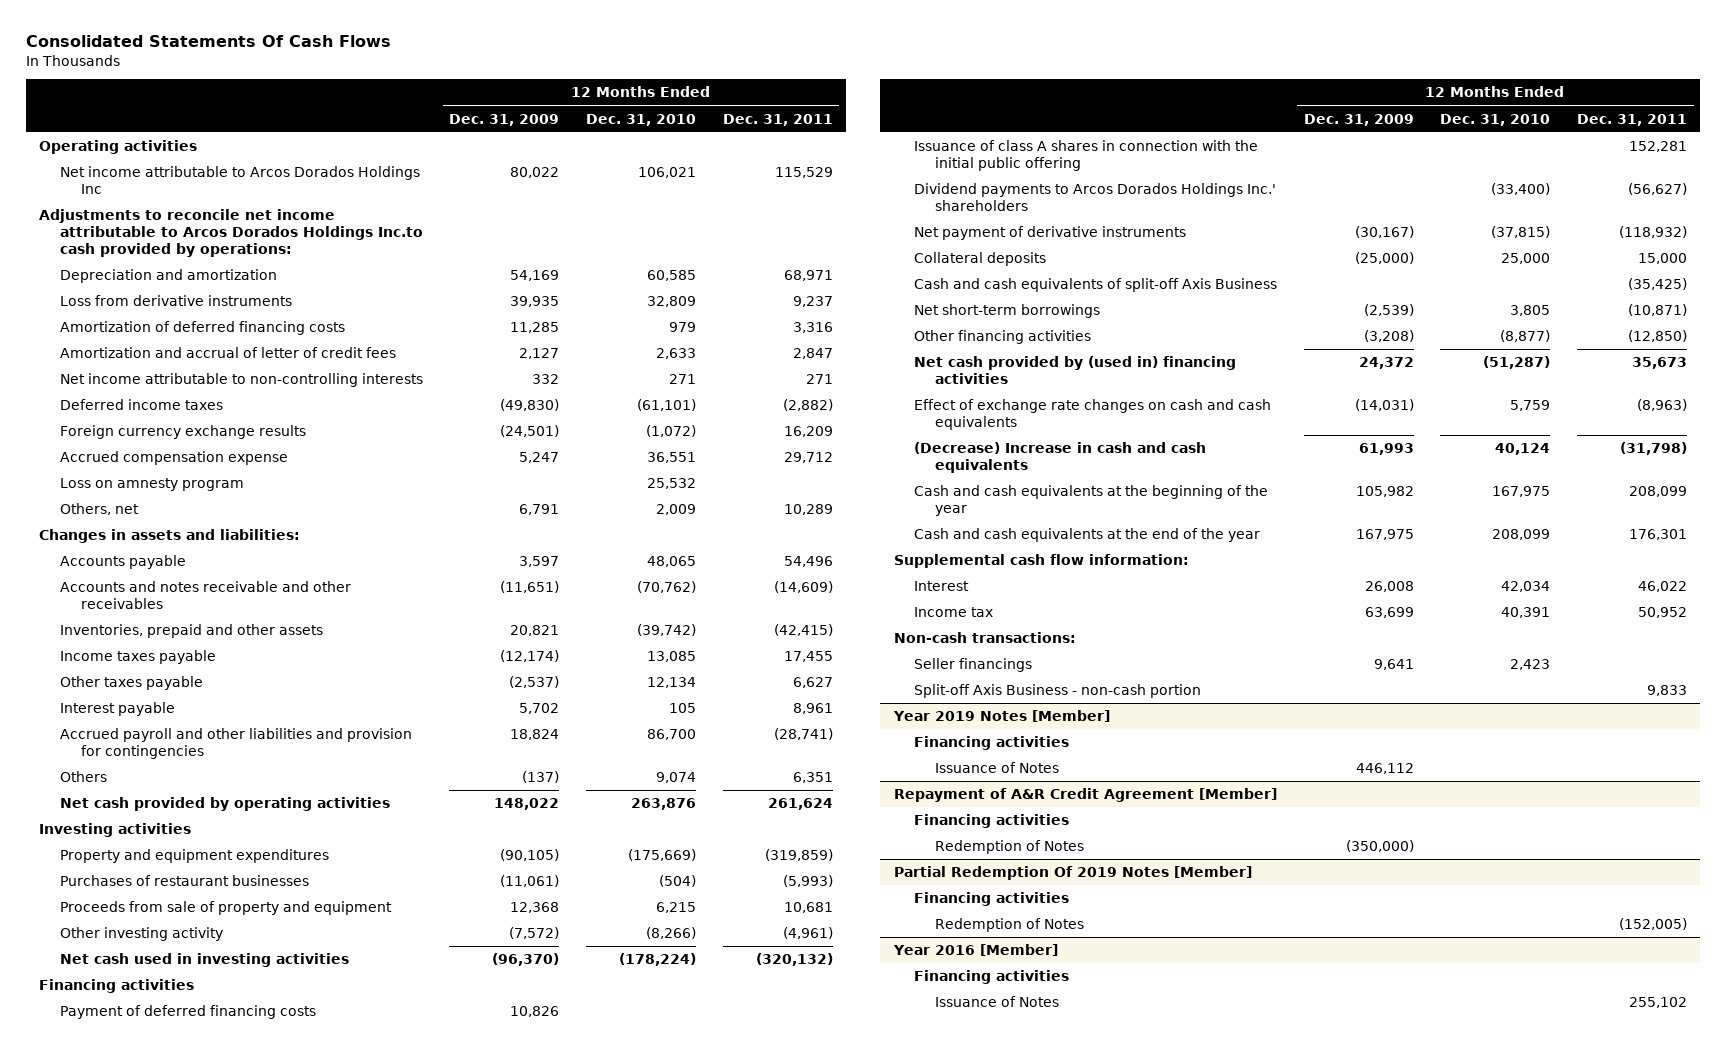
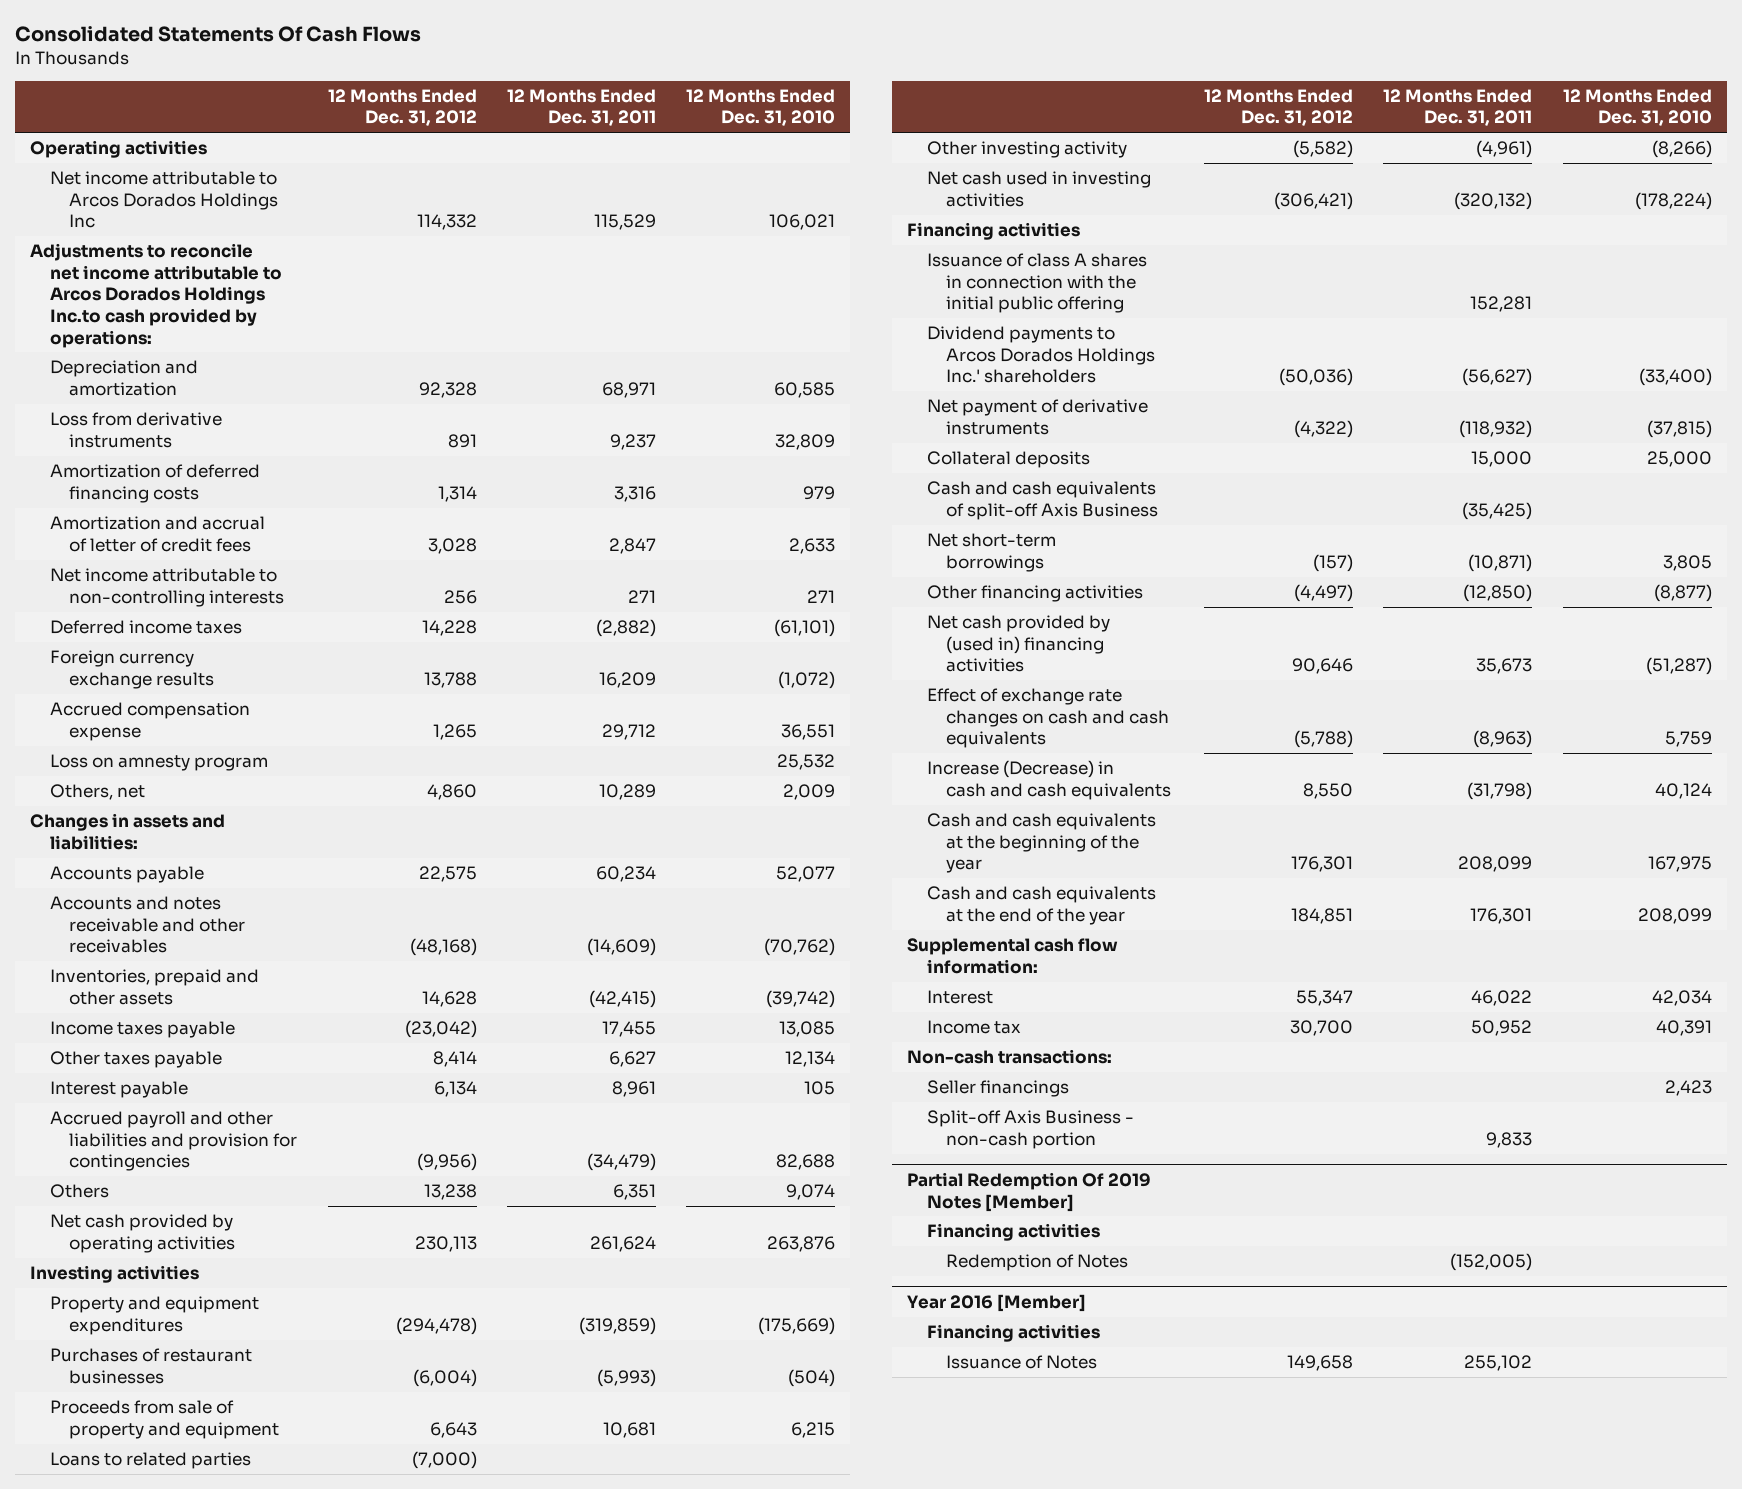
[449,113,560,126] Dec. 31, 2009 -> none
none -> [327,88,477,127] 12 Months Ended Dec. 31, 2012
[647,556,697,568] 48,065 -> [775,866,835,883] 52,077
[783,556,833,568] 54,496 -> [595,866,656,883] 60,234
[647,729,697,741] 86,700 -> [775,1154,835,1171] 82,688
[773,728,833,741] (28,741) -> [586,1153,656,1172] (34,479)
none -> [49,1452,251,1470] Loans to related parties
[59,1005,316,1020] Payment of deferred financing costs -> none
[914,442,1207,474] (Decrease) Increase in cash and cash equivalents -> [926,760,1172,800] Increase (Decrease) in cash and cash equivalents
[892,710,1110,723] Year 2019 Notes [Member] -> none
[914,736,1070,751] Financing activities -> none
[934,762,1059,774] Issuance of Notes -> none
[893,788,1277,803] Repayment of A&R Credit Agreement [Member] -> none
[914,814,1070,829] Financing activities -> none
[934,840,1084,855] Redemption of Notes -> none

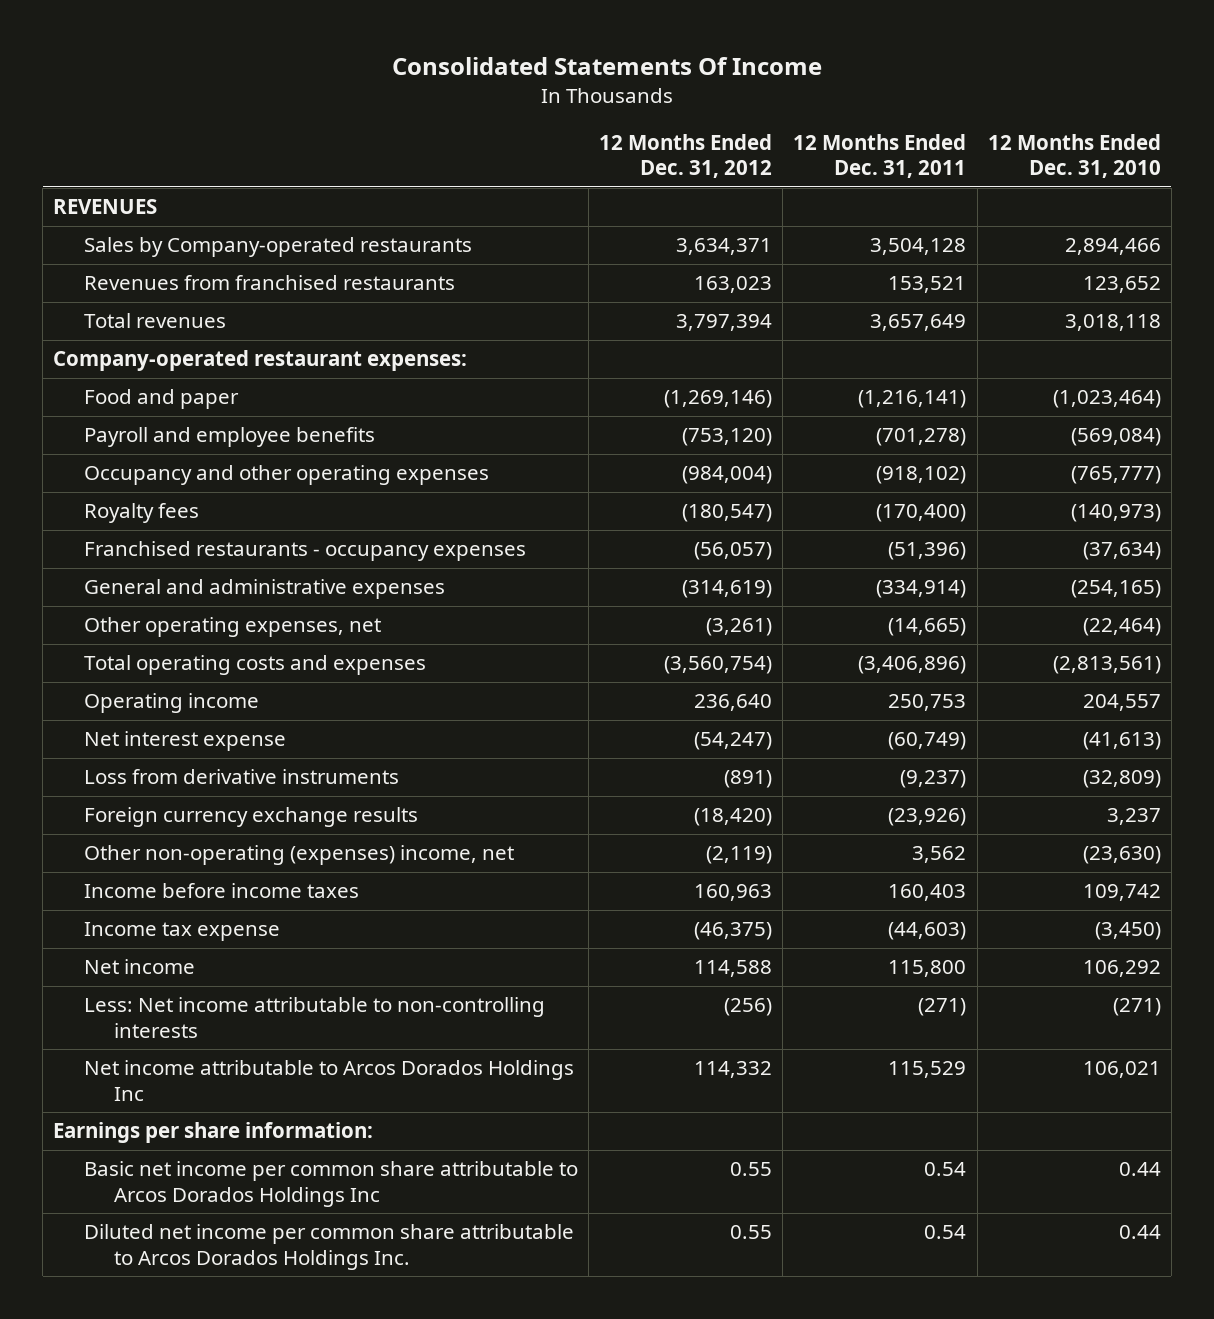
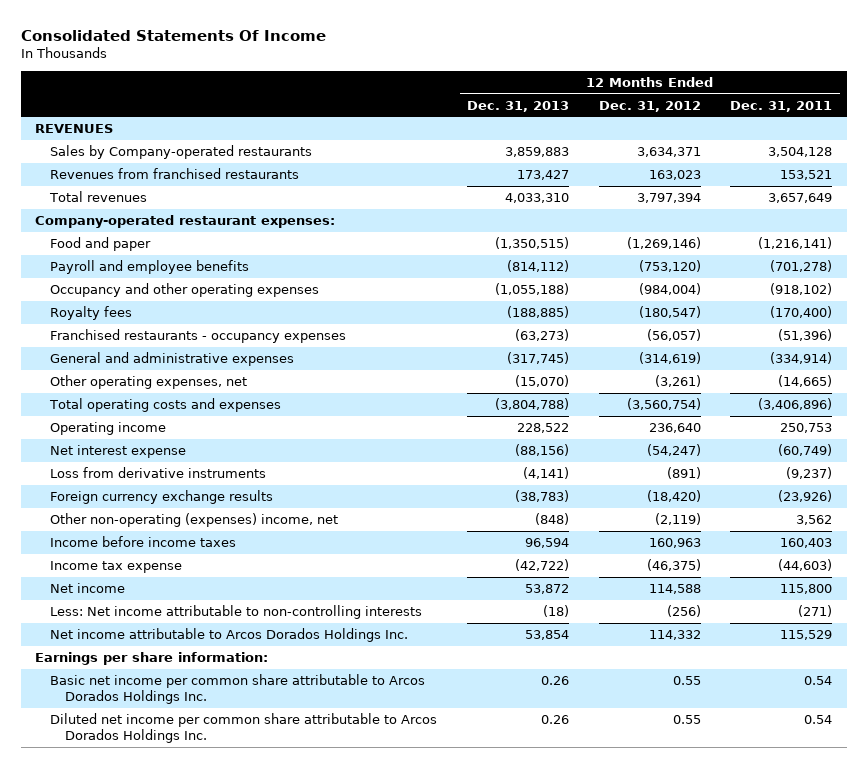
[987,133,1161,179] 12 Months Ended Dec. 31, 2010 -> none
none -> [466,100,569,112] Dec. 31, 2013
[83,1060,574,1101] Net income attributable to Arcos Dorados Holdings Inc -> [50,627,409,642] Net income attributable to Arcos Dorados Holdings Inc.
[83,1161,578,1207] Basic net income per common share attributable to Arcos Dorados Holdings Inc -> [50,673,426,705] Basic net income per common share attributable to Arcos Dorados Holdings Inc.

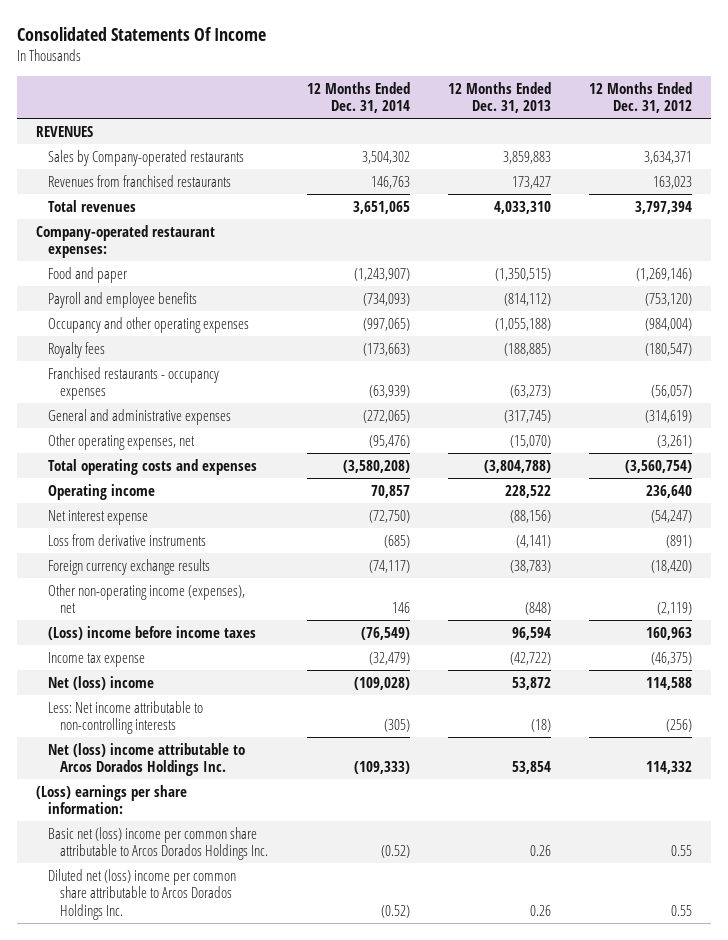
[730,100,833,112] Dec. 31, 2011 -> none
none -> [306,81,410,114] 12 Months Ended Dec. 31, 2014
[50,512,339,527] Other non-operating (expenses) income, net -> [48,583,246,614] Other non-operating income (expenses), net
[50,535,237,547] Income before income taxes -> [48,625,257,640] (Loss) income before income taxes
[50,582,126,593] Net income -> [48,675,155,690] Net (loss) income
[50,627,409,642] Net income attributable to Arcos Dorados Holdings Inc. -> [48,742,246,777] Net (loss) income attributable to Arcos Dorados Holdings Inc.
[35,651,269,665] Earnings per share information: -> [36,784,188,815] (Loss) earnings per share information:
[50,673,426,705] Basic net income per common share attributable to Arcos Dorados Holdings Inc. -> [48,826,269,861] Basic net (loss) income per common share attributable to Arcos Dorados Holdings Inc.
[50,712,438,744] Diluted net income per common share attributable to Arcos Dorados Holdings Inc. -> [48,868,237,920] Diluted net (loss) income per common share attributable to Arcos Dorados Holdings Inc.

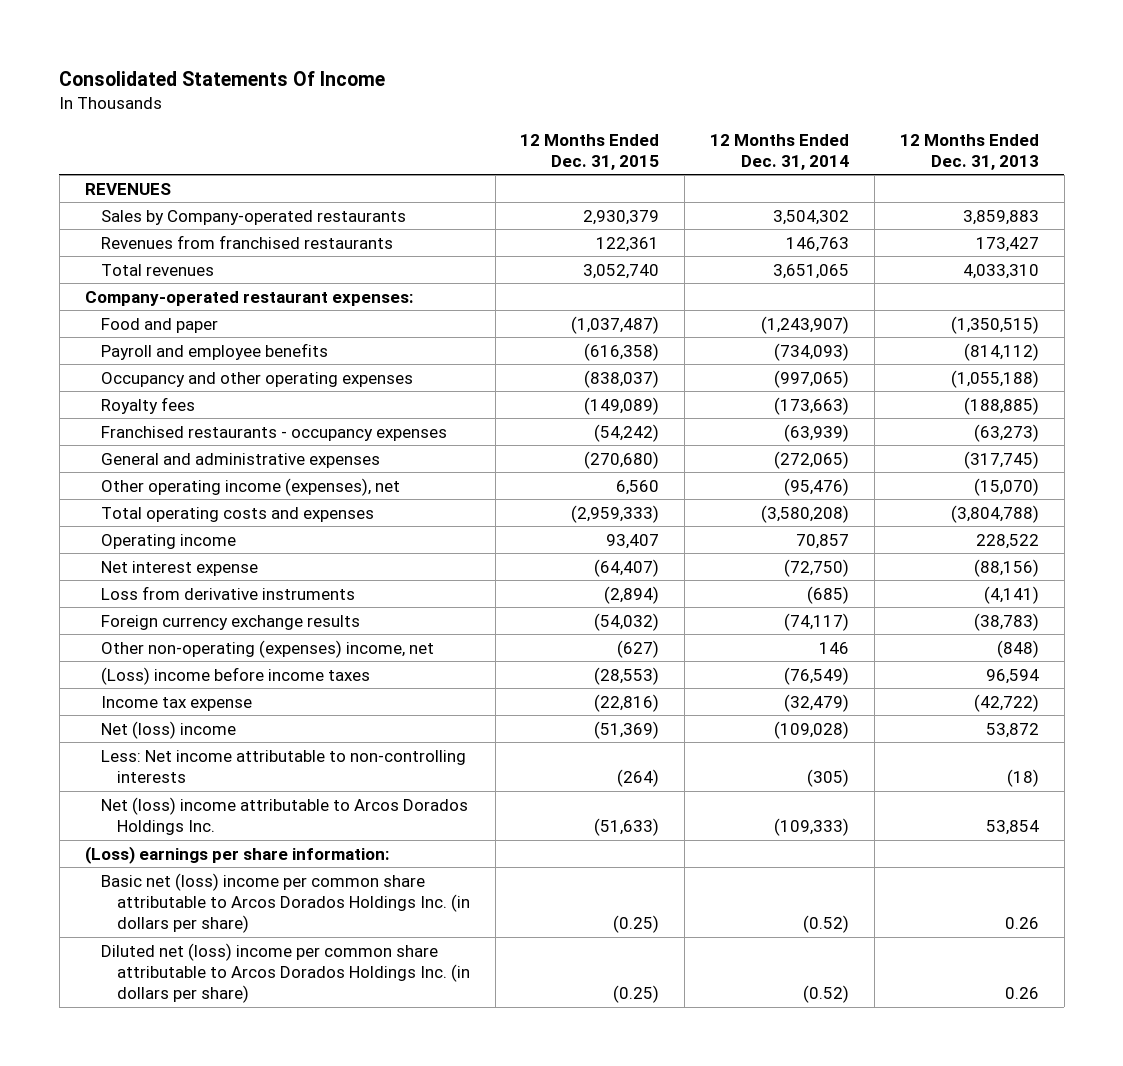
[589,81,693,114] 12 Months Ended Dec. 31, 2012 -> none
none -> [520,133,660,170] 12 Months Ended Dec. 31, 2015
[48,433,196,450] Other operating expenses, net -> [100,477,400,496] Other operating income (expenses), net
[48,583,246,614] Other non-operating income (expenses), net -> [100,639,434,658] Other non-operating (expenses) income, net
[48,826,269,861] Basic net (loss) income per common share attributable to Arcos Dorados Holdings Inc. -> [100,872,470,934] Basic net (loss) income per common share attributable to Arcos Dorados Holdings Inc. (in dollars per share)
[48,868,237,920] Diluted net (loss) income per common share attributable to Arcos Dorados Holdings Inc. -> [100,942,470,1004] Diluted net (loss) income per common share attributable to Arcos Dorados Holdings Inc. (in dollars per share)

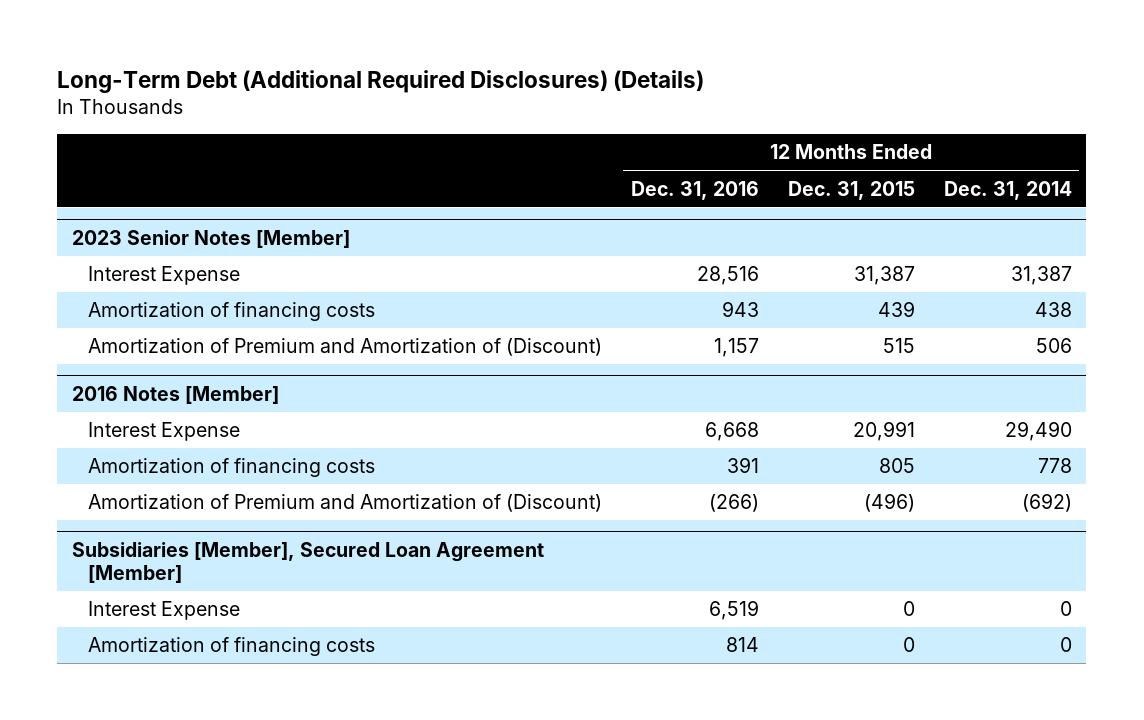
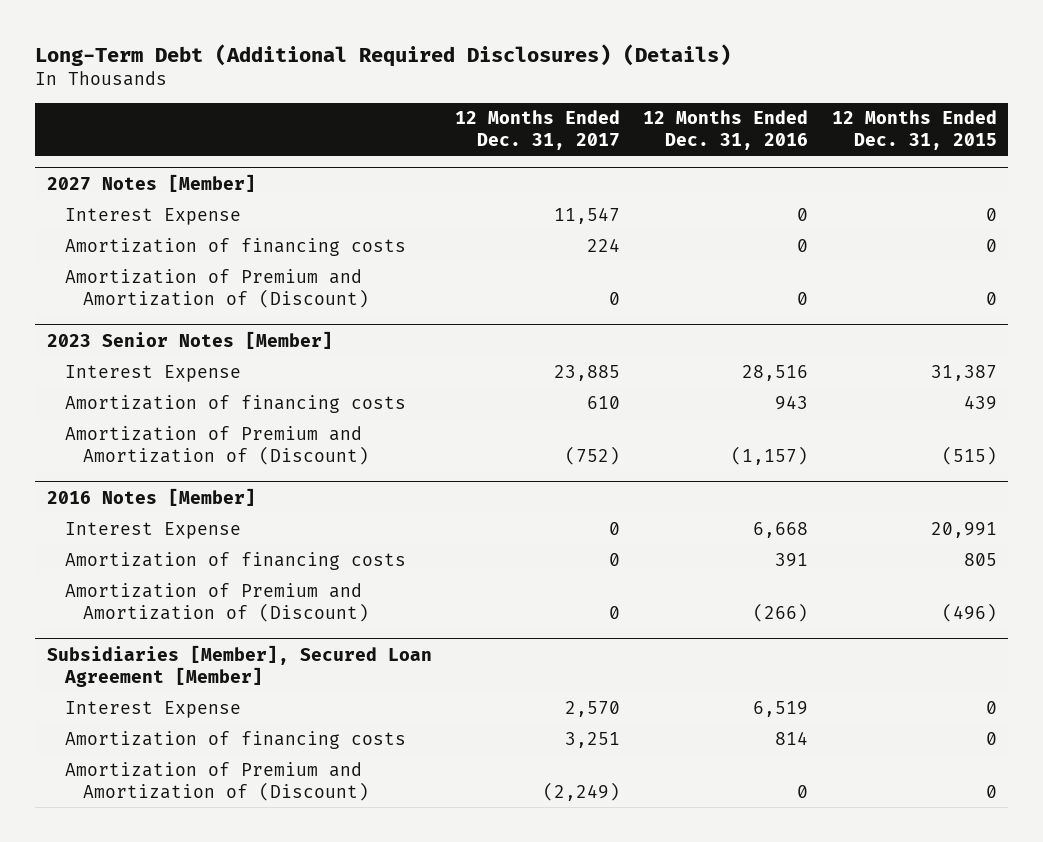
[943,180,1072,200] Dec. 31, 2014 -> none
none -> [454,110,620,151] 12 Months Ended Dec. 31, 2017
none -> [46,173,256,192] 2027 Notes [Member]
none -> [64,207,241,225] Interest Expense
none -> [64,237,406,256] Amortization of financing costs
none -> [64,268,369,308] Amortization of Premium and Amortization of (Discount)
[713,338,759,358] 1,157 -> [731,445,809,465] (1,157)
[882,338,915,354] 515 -> [941,445,997,465] (515)
none -> [64,761,369,801] Amortization of Premium and Amortization of (Discount)

